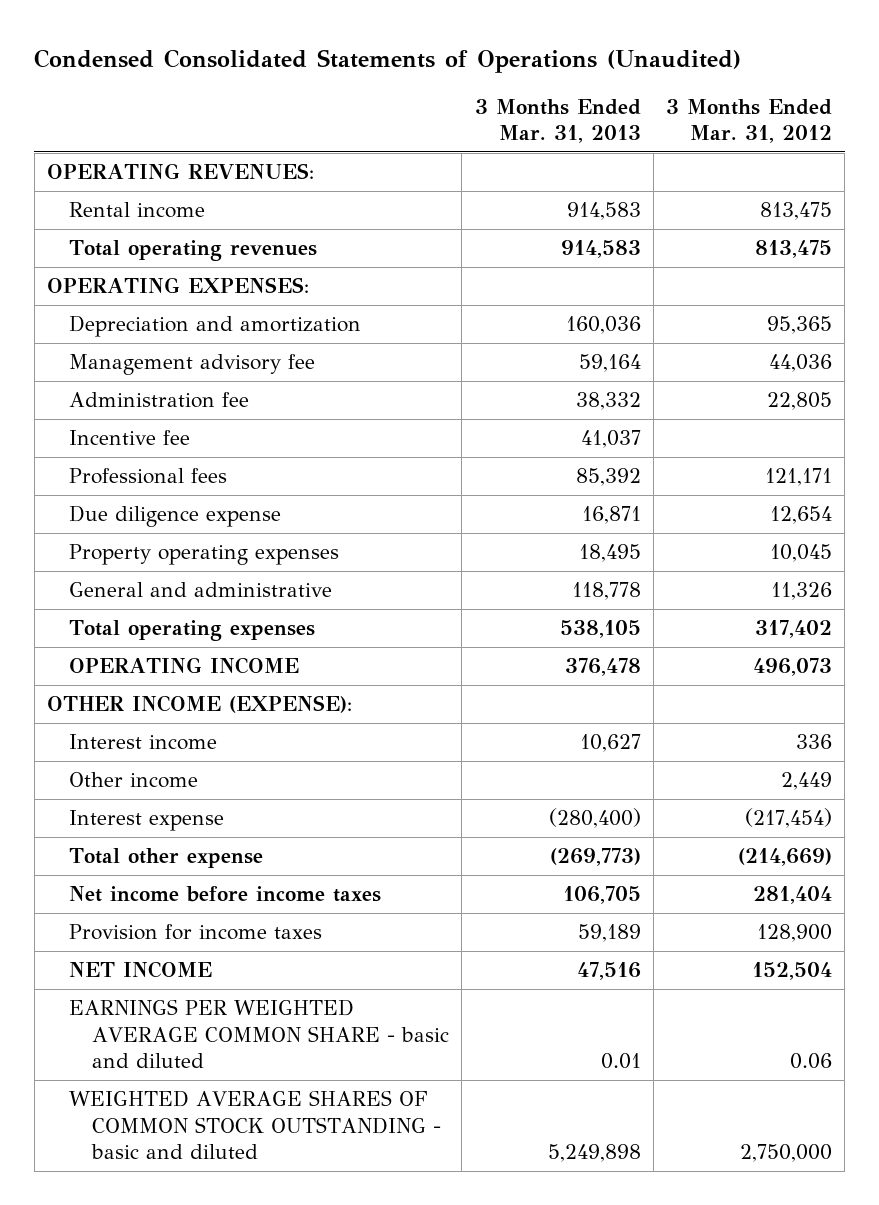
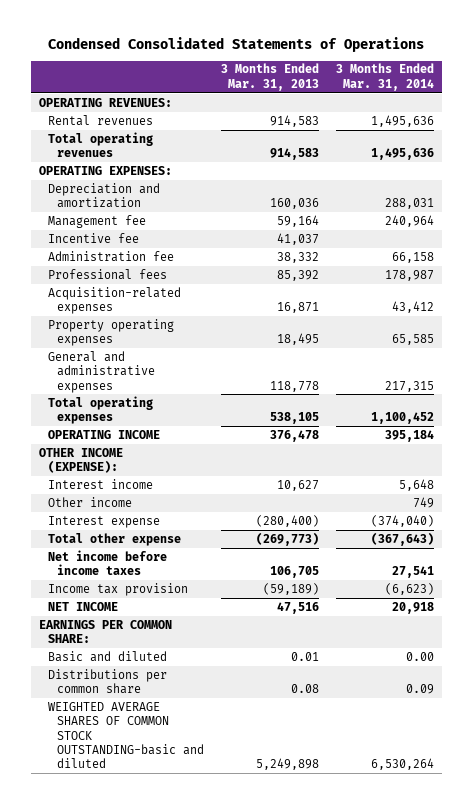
[34,48,742,73] Condensed Consolidated Statements of Operations (Unaudited) -> [48,36,425,52] Condensed Consolidated Statements of Operations
[666,98,833,143] 3 Months Ended Mar. 31, 2012 -> none
none -> [335,63,434,91] 3 Months Ended Mar. 31, 2014
[69,202,206,219] Rental income -> [48,114,154,126] Rental revenues
[69,354,316,376] Management advisory fee -> [48,214,147,228] Management fee
[69,392,250,409] Administration fee -> [48,250,175,262] Administration fee
[69,505,282,528] Due diligence expense -> [48,286,182,315] Acquisition-related expenses
[69,582,333,598] General and administrative -> [48,350,156,393] General and administrative expenses
[69,924,323,941] Provision for income taxes -> [48,582,189,596] Income tax provision
[577,924,641,943] 59,189 -> [262,582,319,595] (59,189)
none -> [39,619,173,644] EARNINGS PER COMMON SHARE:
[69,999,450,1068] EARNINGS PER WEIGHTED AVERAGE COMMON SHARE - basic and diluted -> [48,650,168,662] Basic and diluted
none -> [48,668,168,695] Distributions per common share
[69,1090,442,1159] WEIGHTED AVERAGE SHARES OF COMMON STOCK OUTSTANDING - basic and diluted -> [48,701,205,769] WEIGHTED AVERAGE SHARES OF COMMON STOCK OUTSTANDING-basic and diluted

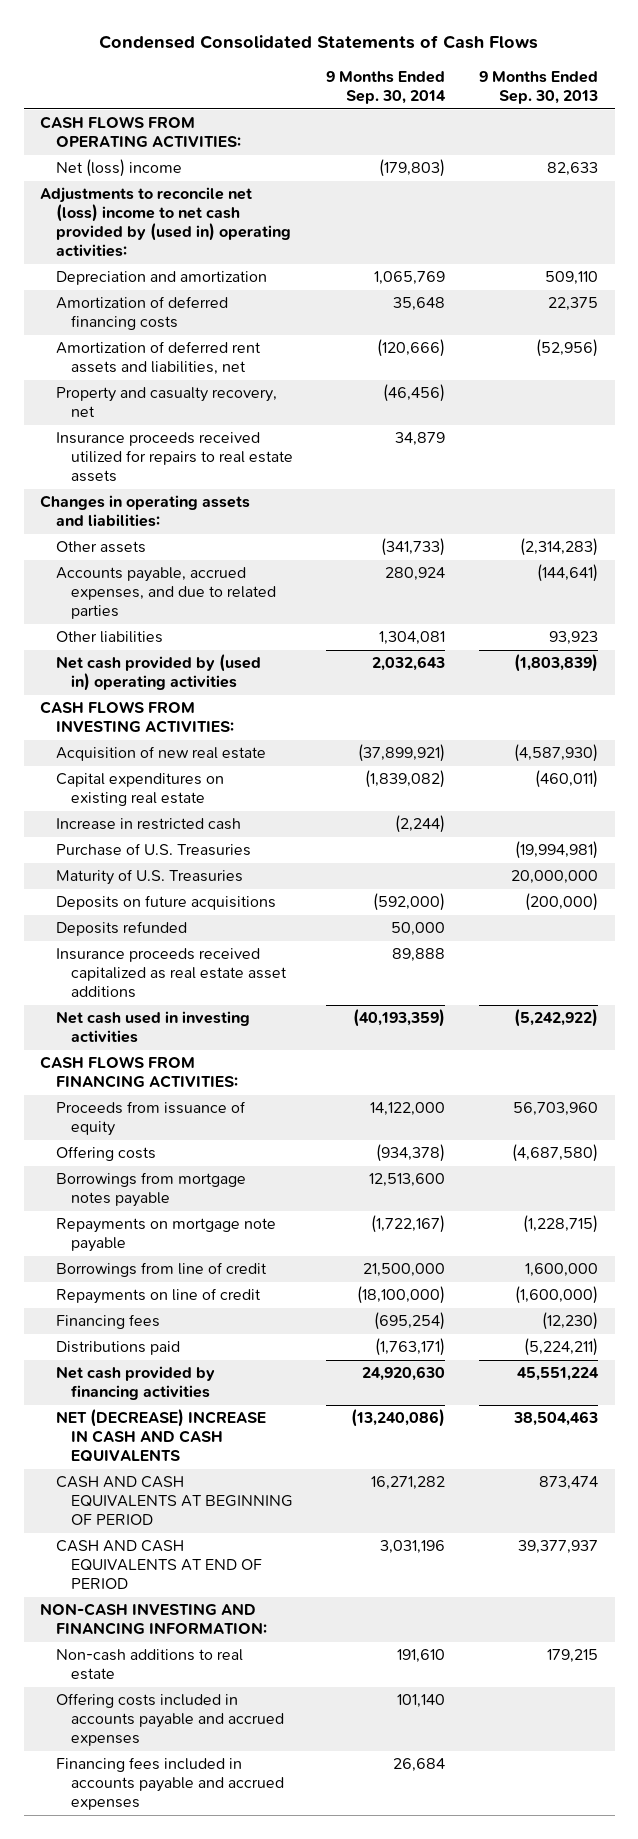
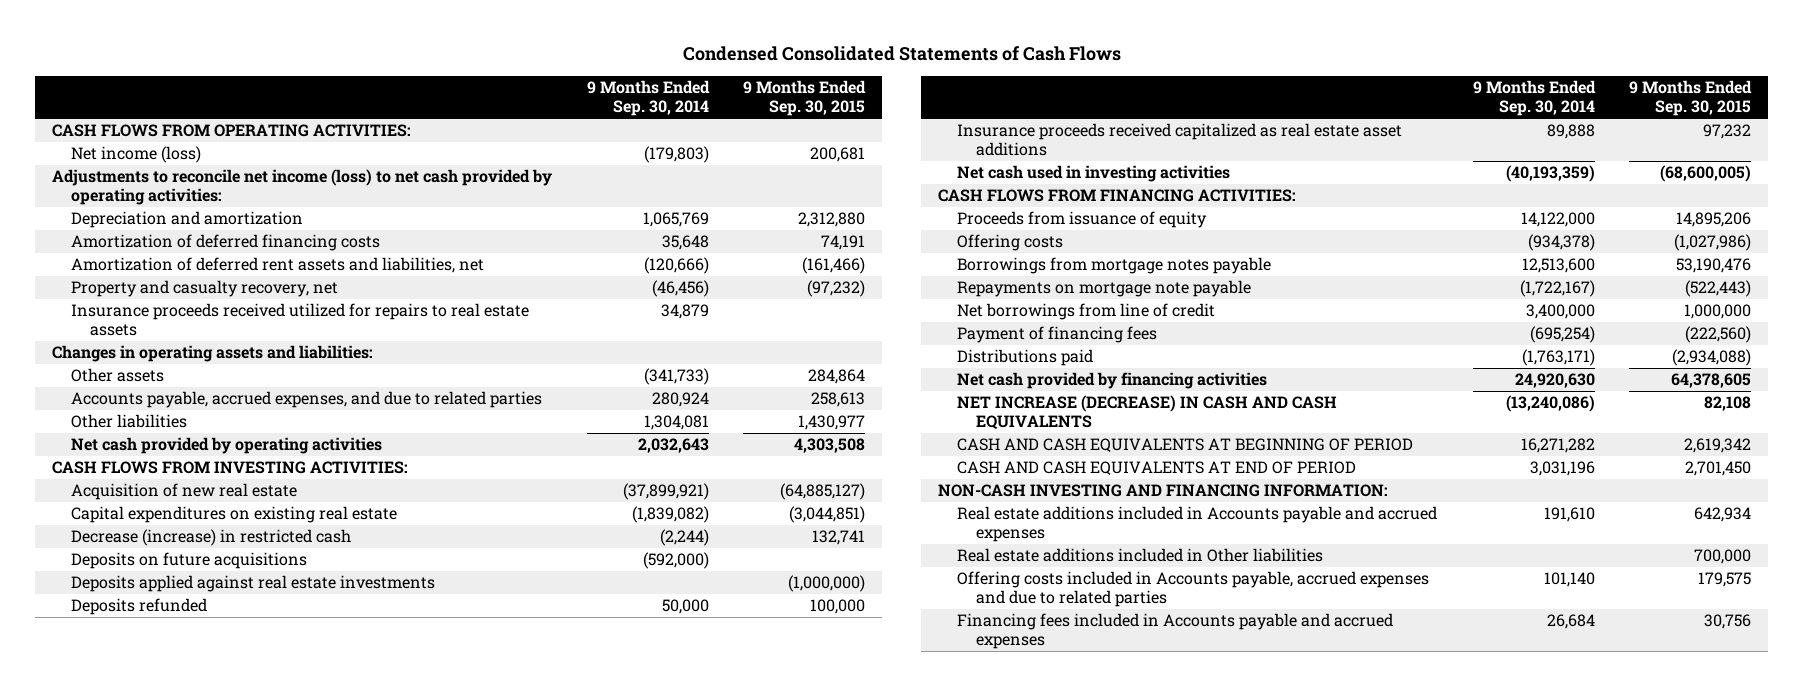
[478,71,598,105] 9 Months Ended Sep. 30, 2013 -> none
none -> [742,80,866,117] 9 Months Ended Sep. 30, 2015
[55,159,182,178] Net (loss) income -> [71,146,202,164] Net income (loss)
[40,187,291,258] Adjustments to reconcile net (loss) income to net cash provided by (used in) operating activities: -> [52,169,553,206] Adjustments to reconcile net income (loss) to net cash provided by operating activities:
[55,654,261,692] Net cash provided by (used in) operating activities -> [71,437,383,455] Net cash provided by operating activities
[55,843,251,857] Purchase of U.S. Treasuries -> none
[55,869,243,886] Maturity of U.S. Treasuries -> none
[55,818,241,831] Increase in restricted cash -> [71,529,352,547] Decrease (increase) in restricted cash
none -> [71,575,436,593] Deposits applied against real estate investments
[55,1288,261,1305] Repayments on line of credit -> none
[55,1262,267,1278] Borrowings from line of credit -> [957,303,1216,321] Net borrowings from line of credit
[363,1263,446,1278] 21,500,000 -> [1525,304,1595,320] 3,400,000
[55,1314,160,1330] Financing fees -> [957,326,1158,344] Payment of financing fees
[55,1409,266,1463] NET (DECREASE) INCREASE IN CASH AND CASH EQUIVALENTS -> [957,395,1338,431] NET INCREASE (DECREASE) IN CASH AND CASH EQUIVALENTS
[55,1649,243,1681] Non-cash additions to real estate -> [957,506,1438,543] Real estate additions included in Accounts payable and accrued expenses
none -> [957,548,1324,563] Real estate additions included in Other liabilities
[55,1693,284,1747] Offering costs included in accounts payable and accrued expenses -> [957,571,1430,608] Offering costs included in Accounts payable, accrued expenses and due to related parties
[55,1757,284,1811] Financing fees included in accounts payable and accrued expenses -> [957,613,1394,650] Financing fees included in Accounts payable and accrued expenses

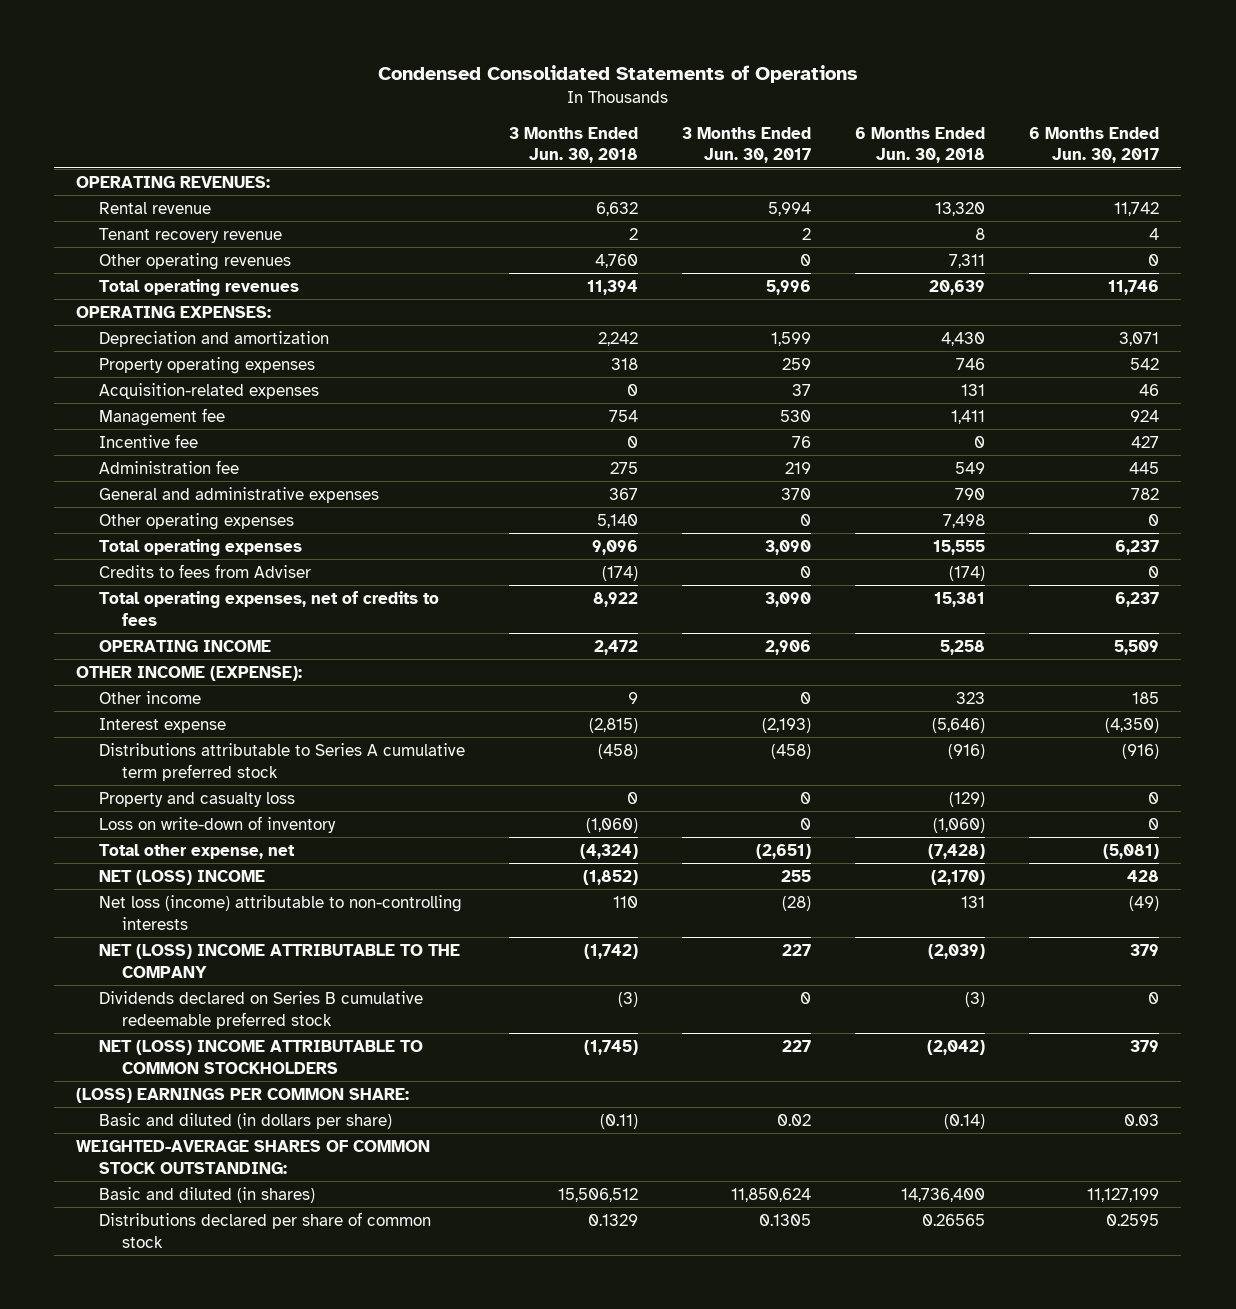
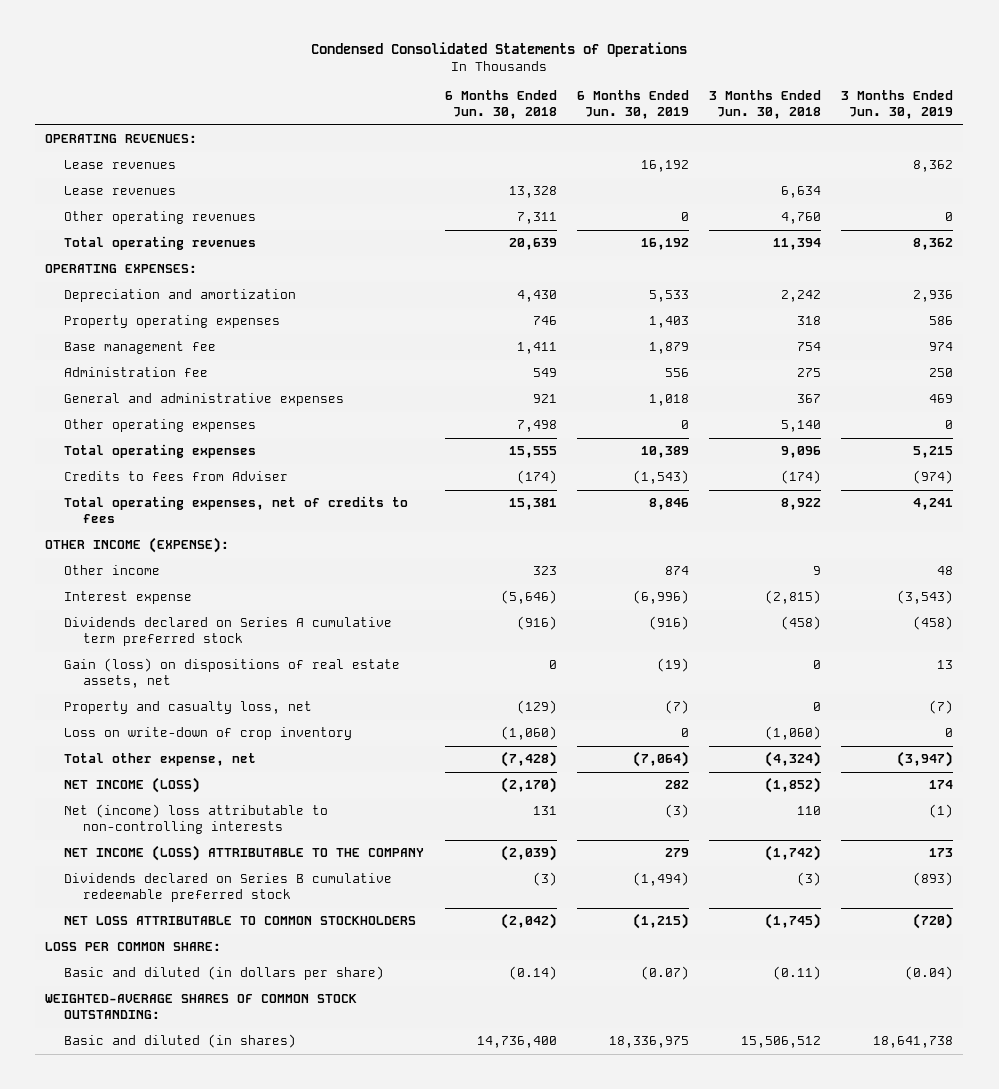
[682,126,812,164] 3 Months Ended Jun. 30, 2017 -> none
[1029,126,1160,164] 6 Months Ended Jun. 30, 2017 -> none
none -> [576,90,689,120] 6 Months Ended Jun. 30, 2019
none -> [841,90,954,120] 3 Months Ended Jun. 30, 2019
[99,201,212,214] Rental revenue -> none
[99,227,283,243] Tenant recovery revenue -> none
none -> [64,160,177,170] Lease revenues
none -> [64,186,177,196] Lease revenues
[99,382,320,399] Acquisition-related expenses -> none
[99,433,199,448] Incentive fee -> none
[99,407,226,426] Management fee -> [64,341,217,355] Base management fee
[955,487,986,500] 790 -> [532,394,557,404] 921
[99,639,272,652] OPERATING INCOME -> none
[99,742,466,781] Distributions attributable to Series A cumulative term preferred stock -> [64,617,393,647] Dividends declared on Series A cumulative term preferred stock
none -> [64,658,401,689] Gain (loss) on dispositions of real estate assets, net
[99,791,296,807] Property and casualty loss -> [64,701,313,715] Property and casualty loss, net
[99,815,337,833] Loss on write-down of inventory -> [64,727,353,741] Loss on write-down of crop inventory
[99,869,266,885] NET (LOSS) INCOME -> [64,777,201,794] NET INCOME (LOSS)
[99,894,463,930] Net loss (income) attributable to non-controlling interests -> [64,804,329,835] Net (income) loss attributable to non-controlling interests
[99,943,461,978] NET (LOSS) INCOME ATTRIBUTABLE TO THE COMPANY -> [64,845,425,862] NET INCOME (LOSS) ATTRIBUTABLE TO THE COMPANY
[99,1039,424,1074] NET (LOSS) INCOME ATTRIBUTABLE TO COMMON STOCKHOLDERS -> [64,916,417,926] NET LOSS ATTRIBUTABLE TO COMMON STOCKHOLDERS
[76,1087,410,1103] (LOSS) EARNINGS PER COMMON SHARE: -> [45,942,222,952] LOSS PER COMMON SHARE:
[99,1211,432,1248] Distributions declared per share of common stock -> none

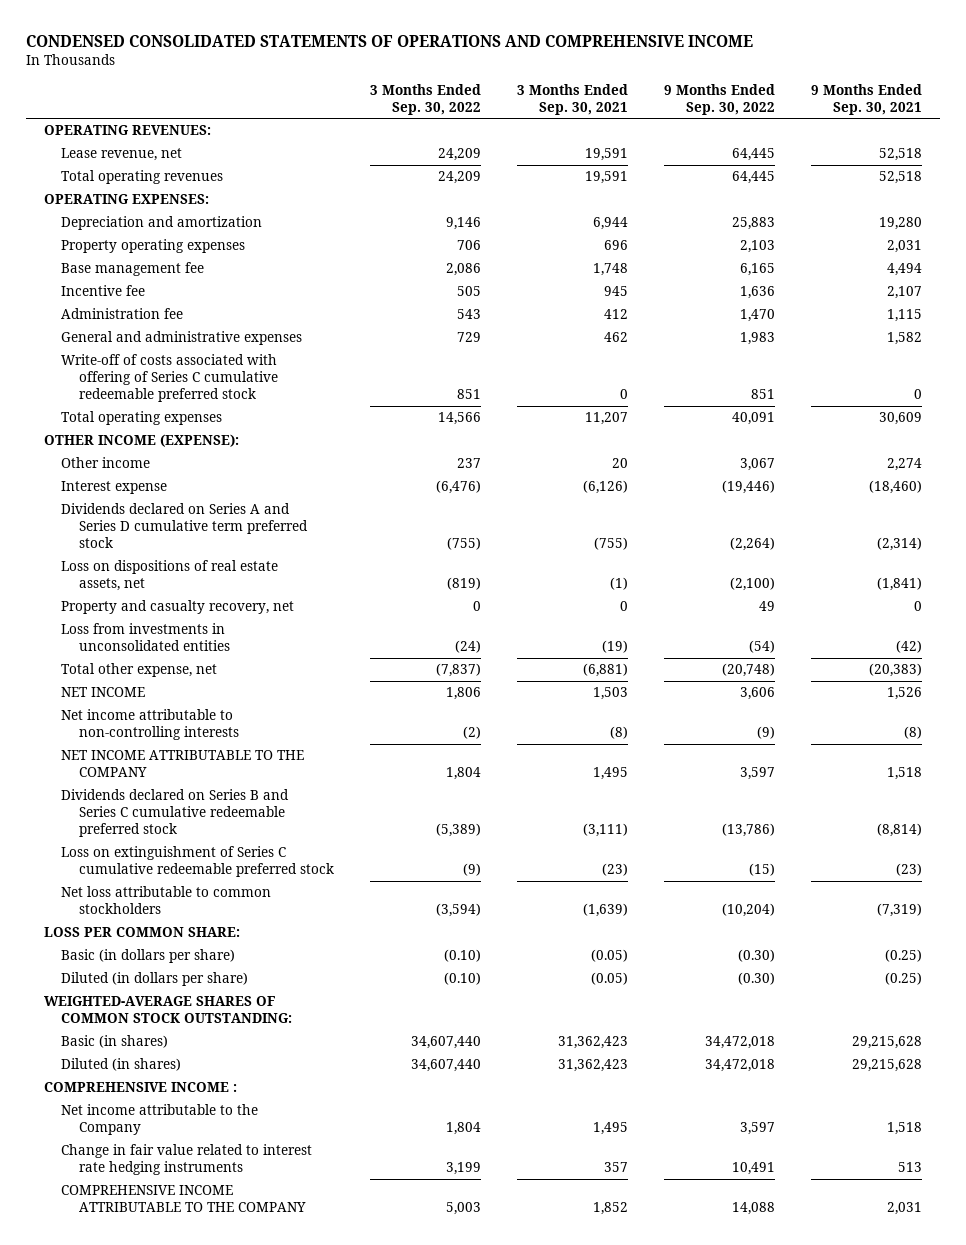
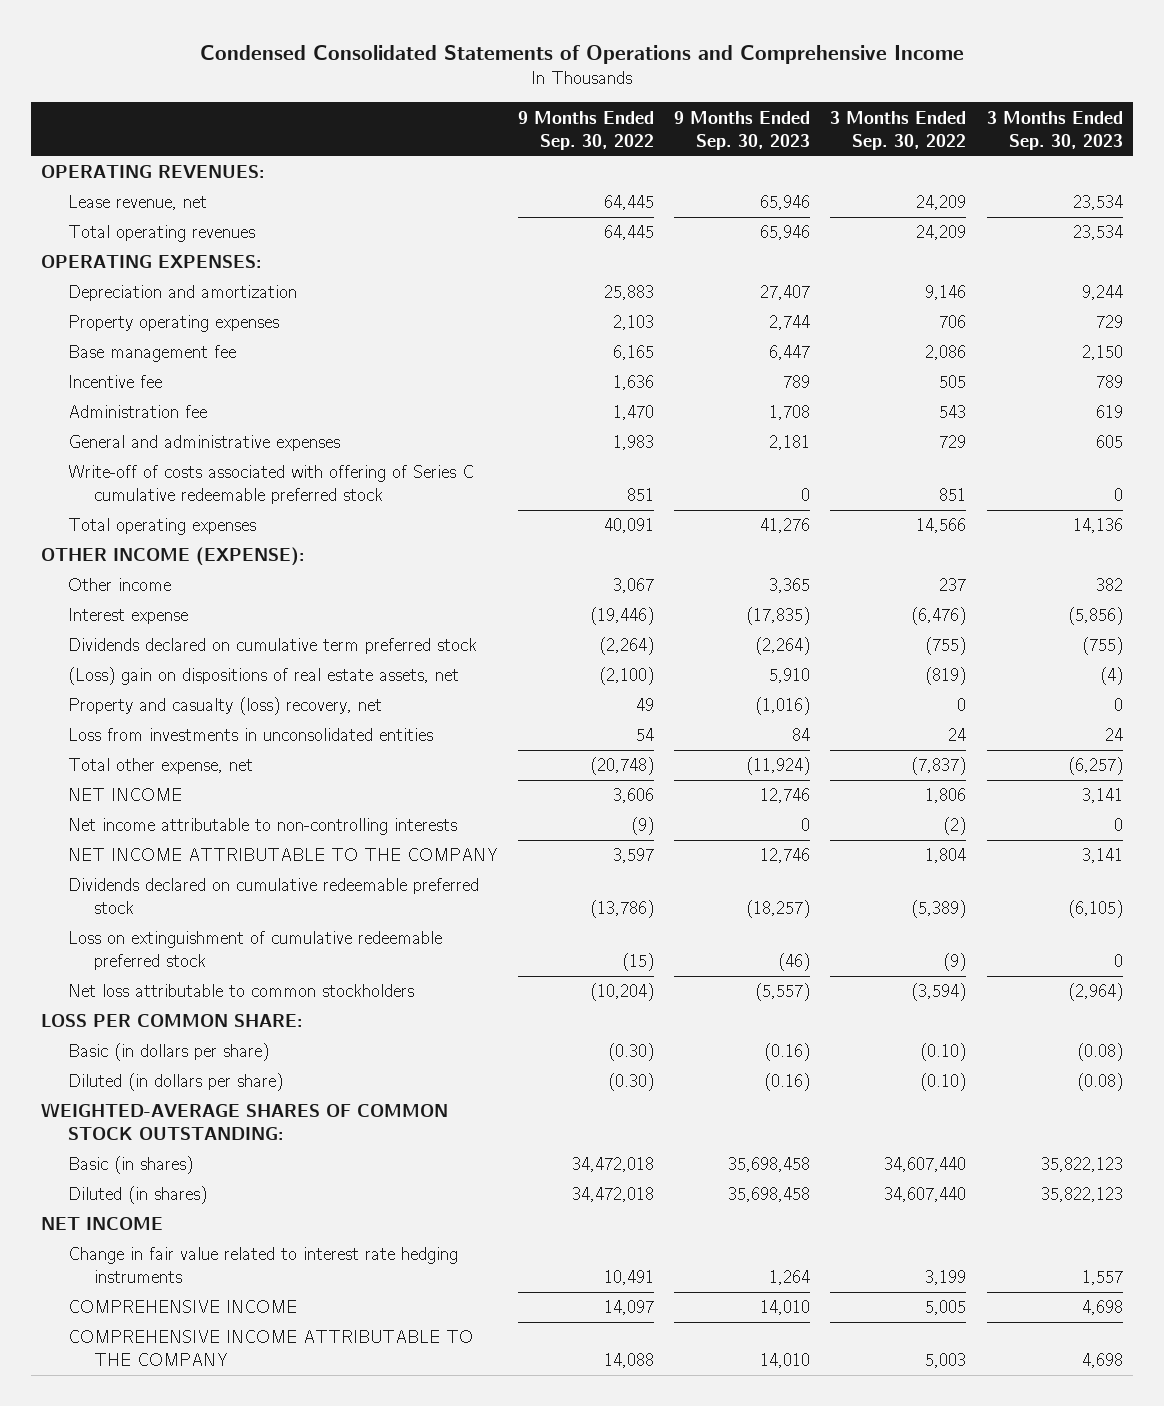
[25,34,753,47] CONDENSED CONSOLIDATED STATEMENTS OF OPERATIONS AND COMPREHENSIVE INCOME -> [200,44,965,64] Condensed Consolidated Statements of Operations and Comprehensive Income
[517,83,629,115] 3 Months Ended Sep. 30, 2021 -> none
[811,83,923,115] 9 Months Ended Sep. 30, 2021 -> none
none -> [674,110,811,150] 9 Months Ended Sep. 30, 2023
none -> [986,110,1123,150] 3 Months Ended Sep. 30, 2023
[61,503,308,548] Dividends declared on Series A and Series D cumulative term preferred stock -> [67,638,477,655] Dividends declared on cumulative term preferred stock
[61,560,279,592] Loss on dispositions of real estate assets, net -> [67,667,459,686] (Loss) gain on dispositions of real estate assets, net
[61,600,295,615] Property and casualty recovery, net -> [67,697,382,716] Property and casualty (loss) recovery, net
[454,640,481,654] (24) -> [948,728,967,742] 24
[749,640,776,654] (54) -> [635,728,654,742] 54
[61,789,290,837] Dividends declared on Series B and Series C cumulative redeemable preferred stock -> [67,878,479,915] Dividends declared on cumulative redeemable preferred stock
[61,846,334,878] Loss on extinguishment of Series C cumulative redeemable preferred stock -> [67,931,442,971] Loss on extinguishment of cumulative redeemable preferred stock
[61,1104,259,1136] Net income attributable to the Company -> none
[44,1082,238,1093] COMPREHENSIVE INCOME : -> [41,1217,164,1231] NET INCOME
none -> [67,1300,297,1314] COMPREHENSIVE INCOME

